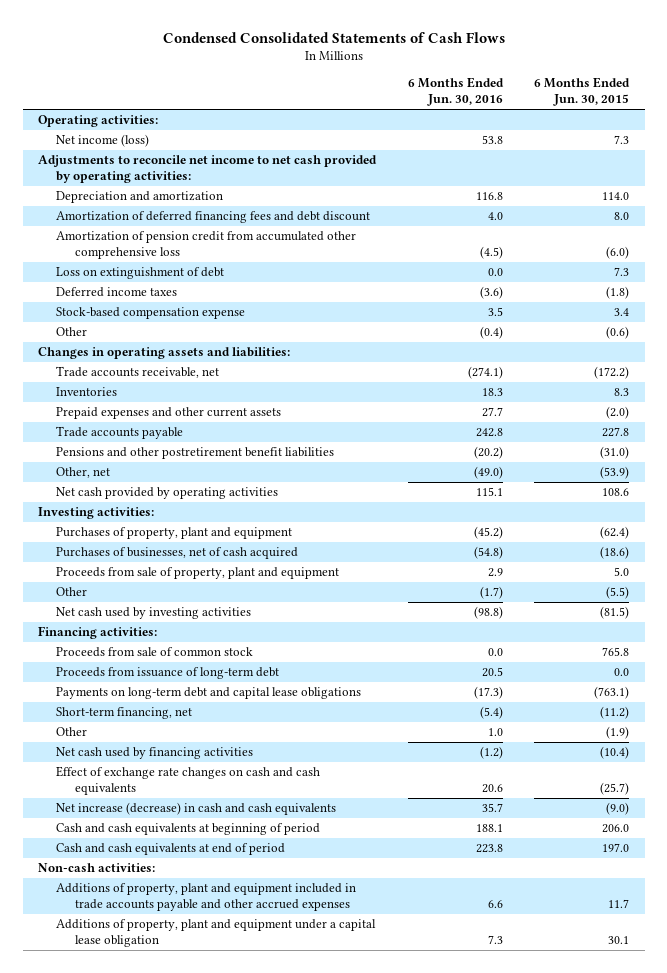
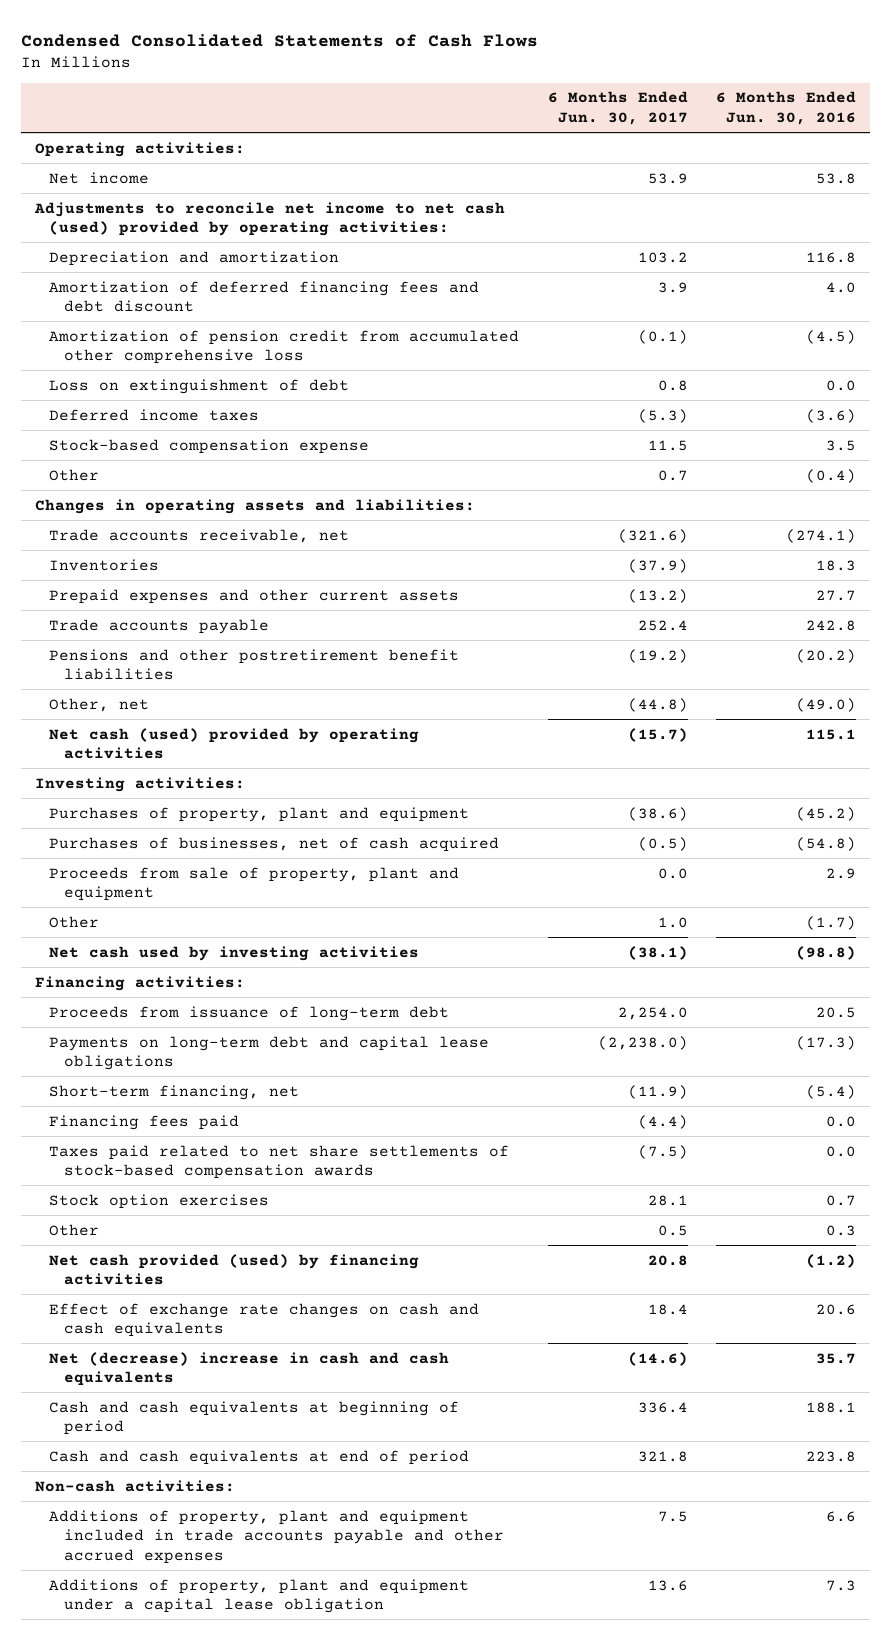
[533,77,630,107] 6 Months Ended Jun. 30, 2015 -> none
none -> [547,91,688,125] 6 Months Ended Jun. 30, 2017
[56,134,150,148] Net income (loss) -> [49,171,150,184] Net income
[38,155,378,184] Adjustments to reconcile net income to net cash provided by operating activities: -> [34,201,506,237] Adjustments to reconcile net income to net cash (used) provided by operating activities:
[56,487,279,500] Net cash provided by operating activities -> [49,727,420,760] Net cash (used) provided by operating activities
[56,647,254,658] Proceeds from sale of common stock -> none
none -> [49,1114,240,1130] Financing fees paid
none -> [49,1144,510,1180] Taxes paid related to net share settlements of stock-based compensation awards
none -> [49,1193,270,1209] Stock option exercises
[487,728,503,737] 1.0 -> [825,1224,856,1236] 0.3
[56,747,254,760] Net cash used by financing activities -> [49,1253,420,1286] Net cash provided (used) by financing activities
[56,802,337,816] Net increase (decrease) in cash and cash equivalents -> [49,1351,450,1387] Net (decrease) increase in cash and cash equivalents

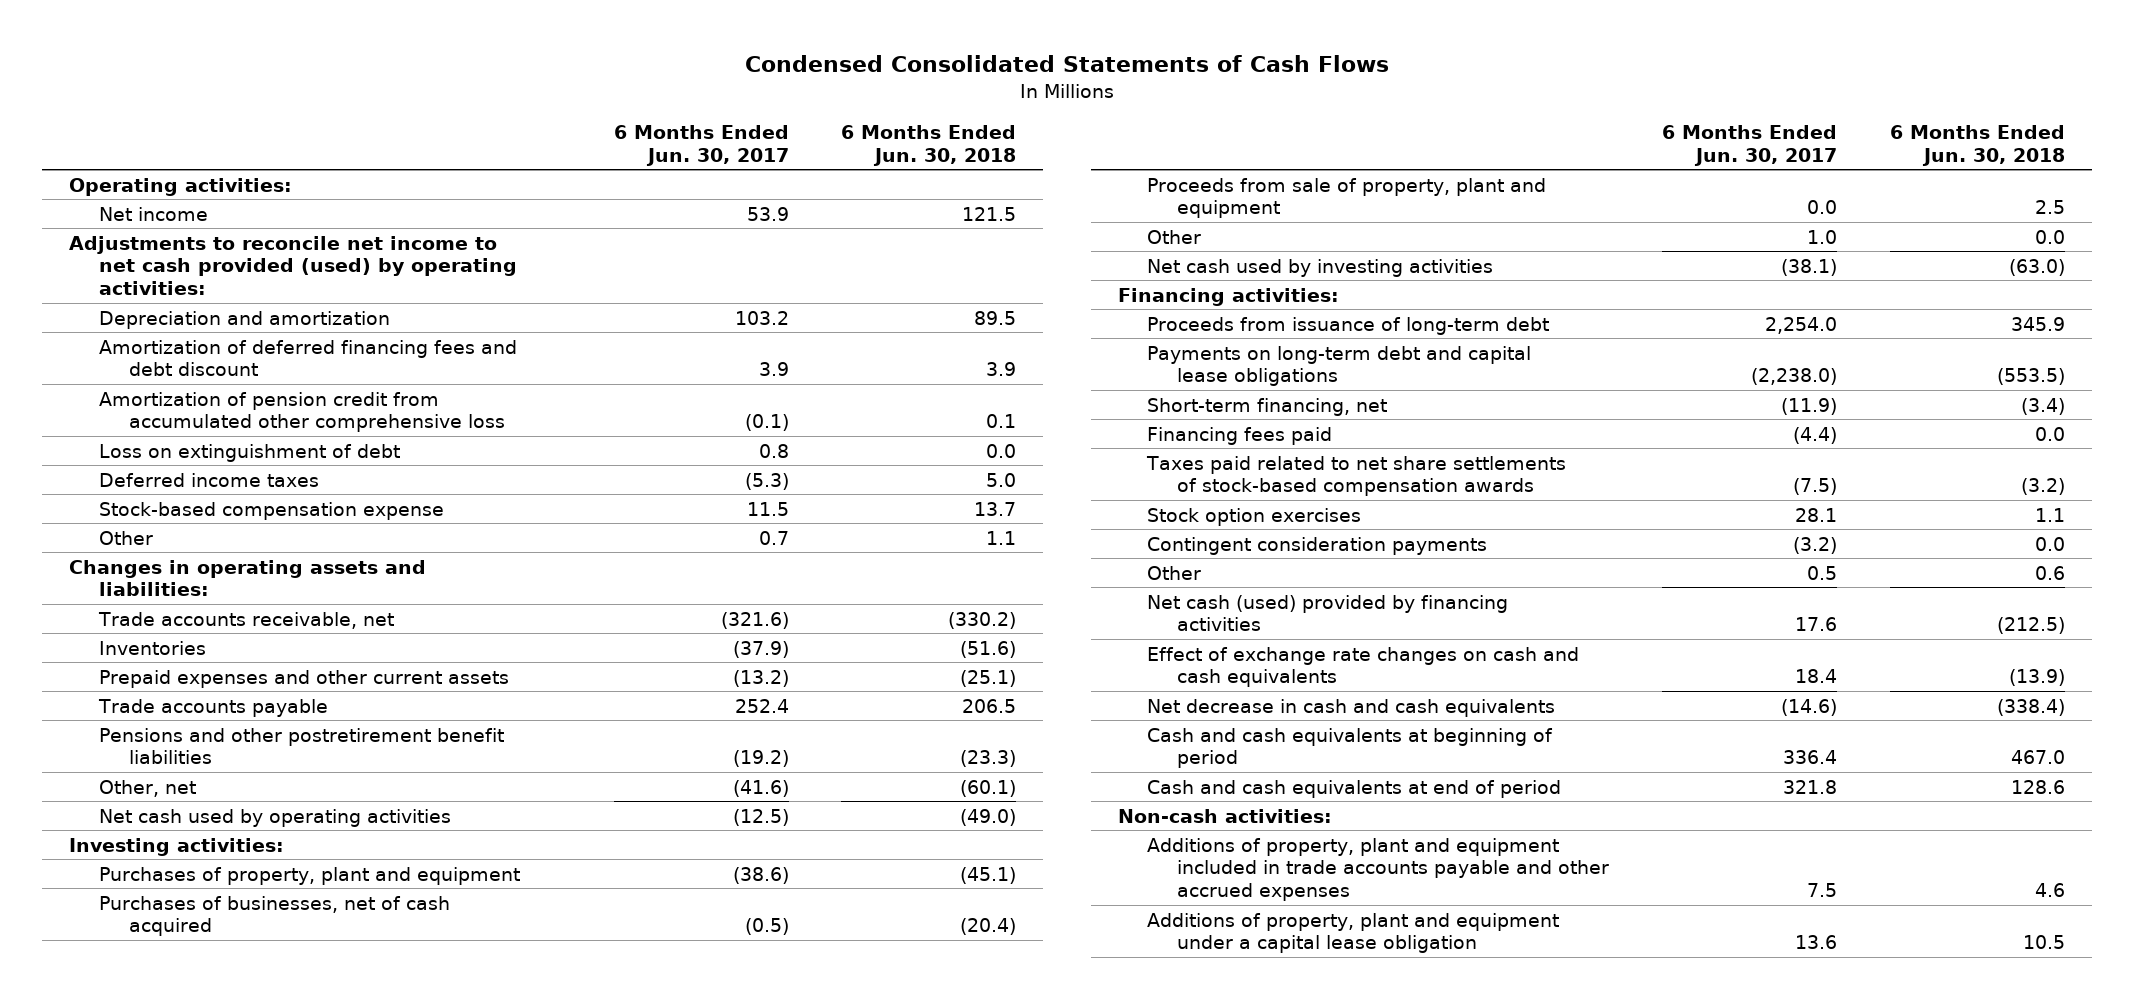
[715,91,856,125] 6 Months Ended Jun. 30, 2016 -> none
none -> [841,124,1017,166] 6 Months Ended Jun. 30, 2018
[34,201,506,237] Adjustments to reconcile net income to net cash (used) provided by operating activities: -> [68,235,517,296] Adjustments to reconcile net income to net cash provided (used) by operating activities:
[627,697,688,712] (44.8) -> [732,779,789,797] (41.6)
[49,727,420,760] Net cash (used) provided by operating activities -> [98,808,451,827] Net cash used by operating activities
[627,727,688,742] (15.7) -> [732,808,789,826] (12.5)
none -> [1147,536,1488,555] Contingent consideration payments
[49,1253,420,1286] Net cash provided (used) by financing activities -> [1147,594,1509,632] Net cash (used) provided by financing activities
[647,1254,688,1266] 20.8 -> [1795,617,1838,632] 17.6
[49,1351,450,1387] Net (decrease) increase in cash and cash equivalents -> [1147,698,1556,717] Net decrease in cash and cash equivalents

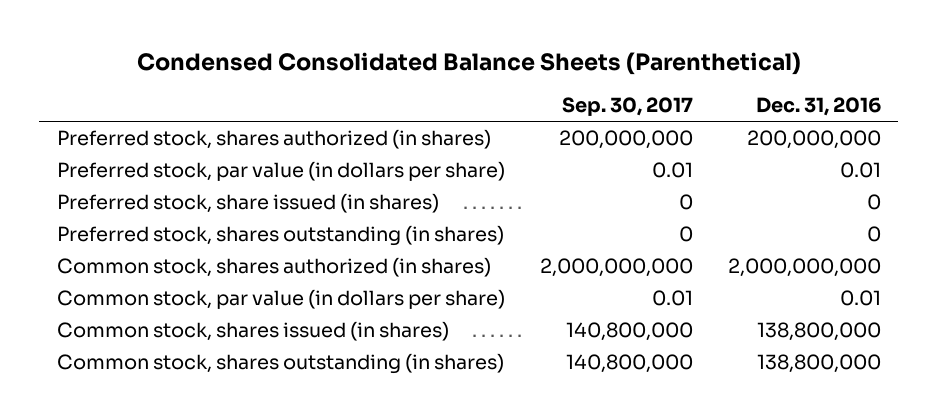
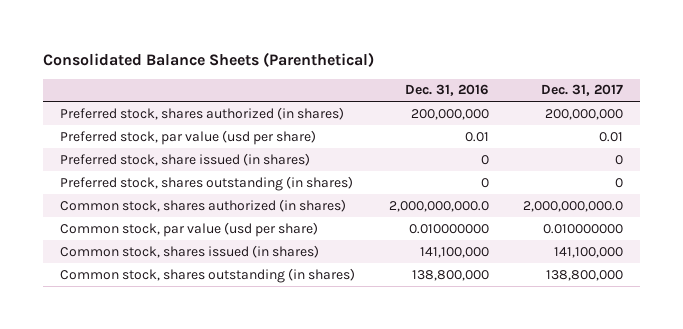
[136,51,801,75] Condensed Consolidated Balance Sheets (Parenthetical) -> [43,51,375,67] Consolidated Balance Sheets (Parenthetical)
[561,97,693,117] Sep. 30, 2017 -> none
none -> [541,84,624,97] Dec. 31, 2017
[56,161,505,182] Preferred stock, par value (in dollars per share) -> [60,129,317,145] Preferred stock, par value (usd per share)
[727,258,881,278] 2,000,000,000 -> [389,200,490,212] 2,000,000,000.0
[56,289,505,310] Common stock, par value (in dollars per share) -> [60,221,319,237] Common stock, par value (usd per share)
[839,290,881,307] 0.01 -> [409,223,490,234] 0.010000000
[756,322,881,342] 138,800,000 -> [420,246,490,258] 141,100,000

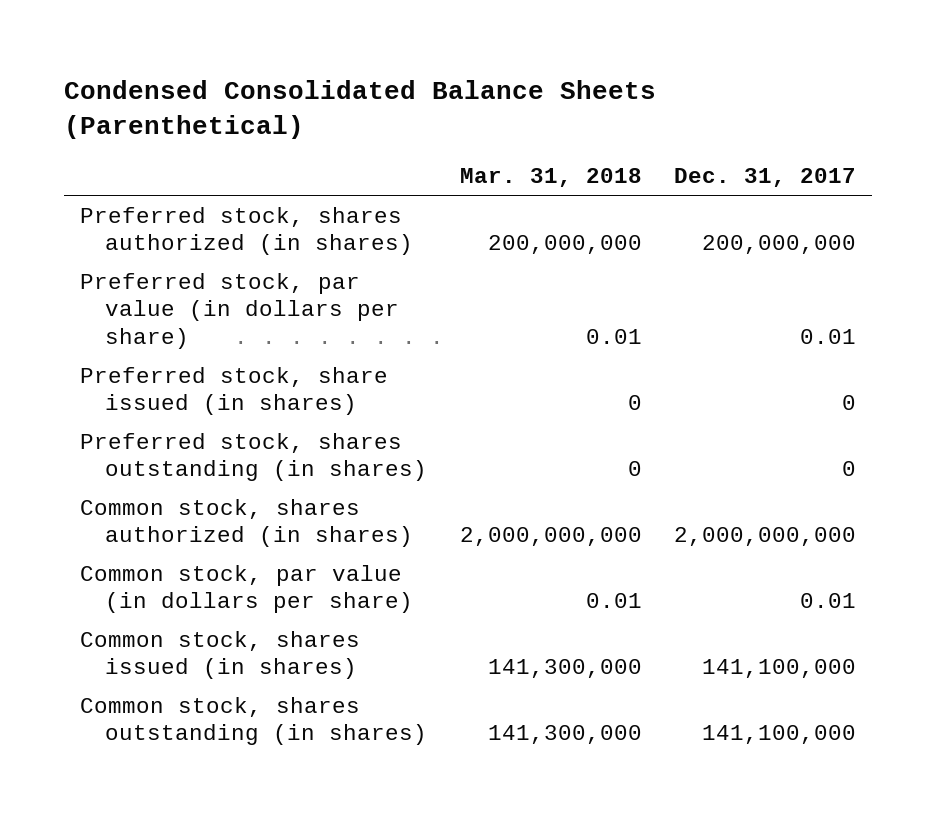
[43,51,375,67] Consolidated Balance Sheets (Parenthetical) -> [63,79,656,140] Condensed Consolidated Balance Sheets (Parenthetical)
[405,84,490,97] Dec. 31, 2016 -> none
none -> [459,168,642,188] Mar. 31, 2018
[60,129,317,145] Preferred stock, par value (usd per share) -> [79,272,400,350] Preferred stock, par value (in dollars per share)
[523,200,624,212] 2,000,000,000.0 -> [673,527,856,547] 2,000,000,000
[60,221,319,237] Common stock, par value (usd per share) -> [79,564,414,614] Common stock, par value (in dollars per share)
[543,223,624,234] 0.010000000 -> [799,593,856,609] 0.01
[546,269,624,281] 138,800,000 -> [701,725,856,745] 141,100,000

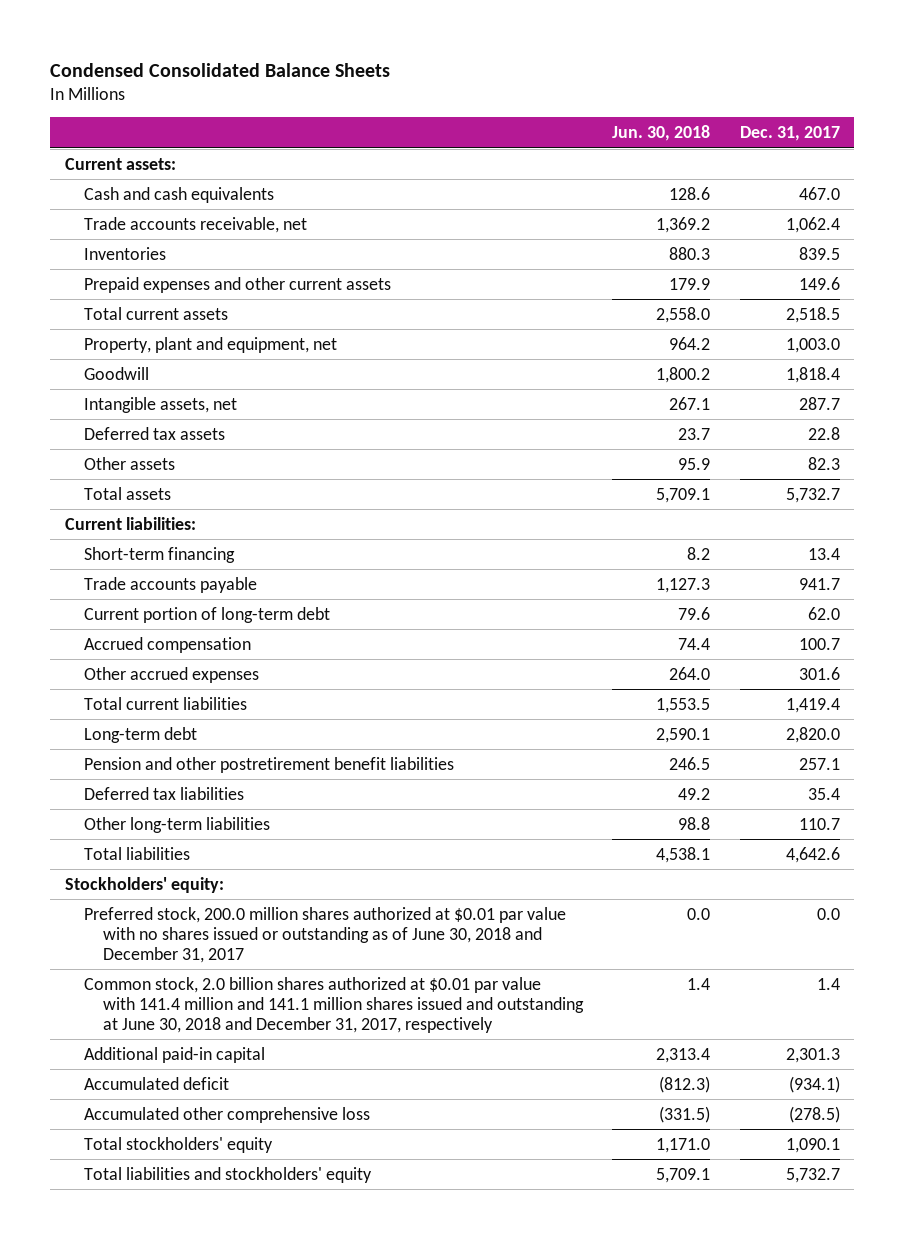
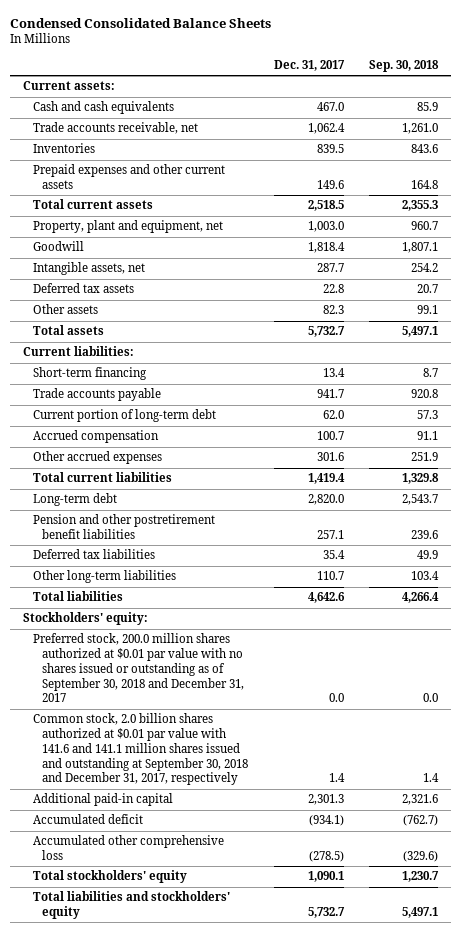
[612,125,711,142] Jun. 30, 2018 -> none
none -> [369,60,440,73] Sep. 30, 2018
[83,906,566,963] Preferred stock, 200.0 million shares authorized at $0.01 par value with no shares issued or outstanding as of June 30, 2018 and December 31, 2017 -> [32,633,245,703] Preferred stock, 200.0 million shares authorized at $0.01 par value with no shares issued or outstanding as of September 30, 2018 and December 31, 2017
[83,976,584,1033] Common stock, 2.0 billion shares authorized at $0.01 par value with 141.4 million and 141.1 million shares issued and outstanding at June 30, 2018 and December 31, 2017, respectively -> [32,713,249,786] Common stock, 2.0 billion shares authorized at $0.01 par value with 141.6 and 141.1 million shares issued and outstanding at September 30, 2018 and December 31, 2017, respectively

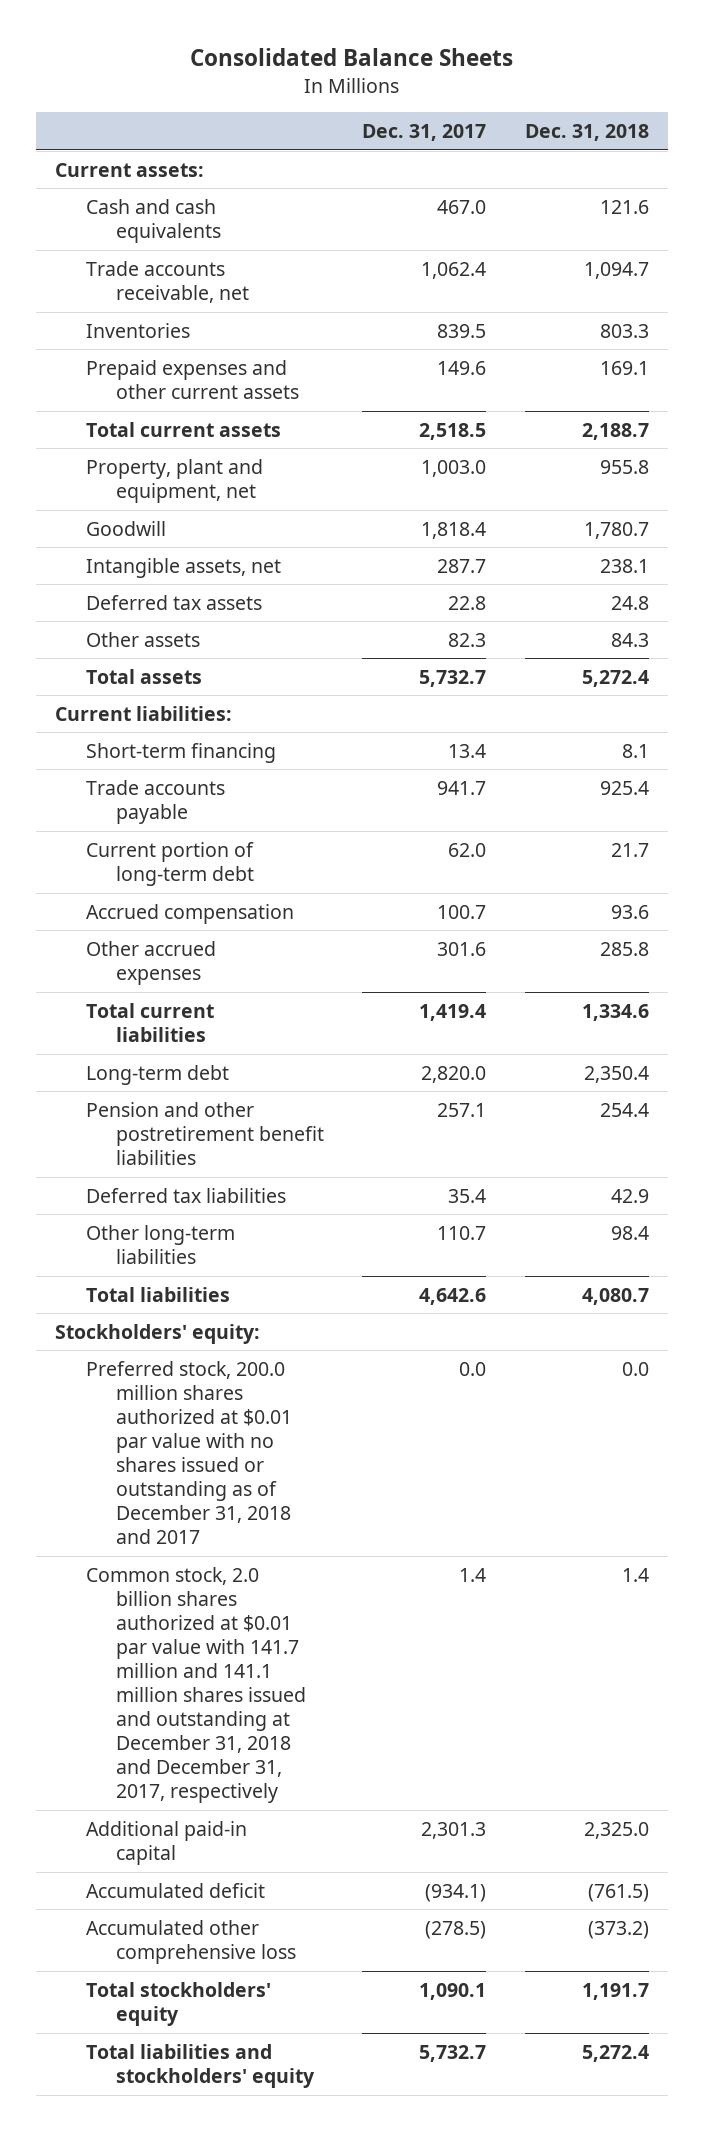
[10,17,272,28] Condensed Consolidated Balance Sheets -> [189,48,513,67] Consolidated Balance Sheets
[369,60,440,73] Sep. 30, 2018 -> none
none -> [524,124,649,142] Dec. 31, 2018
[32,633,245,703] Preferred stock, 200.0 million shares authorized at $0.01 par value with no shares issued or outstanding as of September 30, 2018 and December 31, 2017 -> [85,1360,293,1545] Preferred stock, 200.0 million shares authorized at $0.01 par value with no shares issued or outstanding as of December 31, 2018 and 2017
[32,713,249,786] Common stock, 2.0 billion shares authorized at $0.01 par value with 141.6 and 141.1 million shares issued and outstanding at September 30, 2018 and December 31, 2017, respectively -> [85,1566,307,1804] Common stock, 2.0 billion shares authorized at $0.01 par value with 141.7 million and 141.1 million shares issued and outstanding at December 31, 2018 and December 31, 2017, respectively

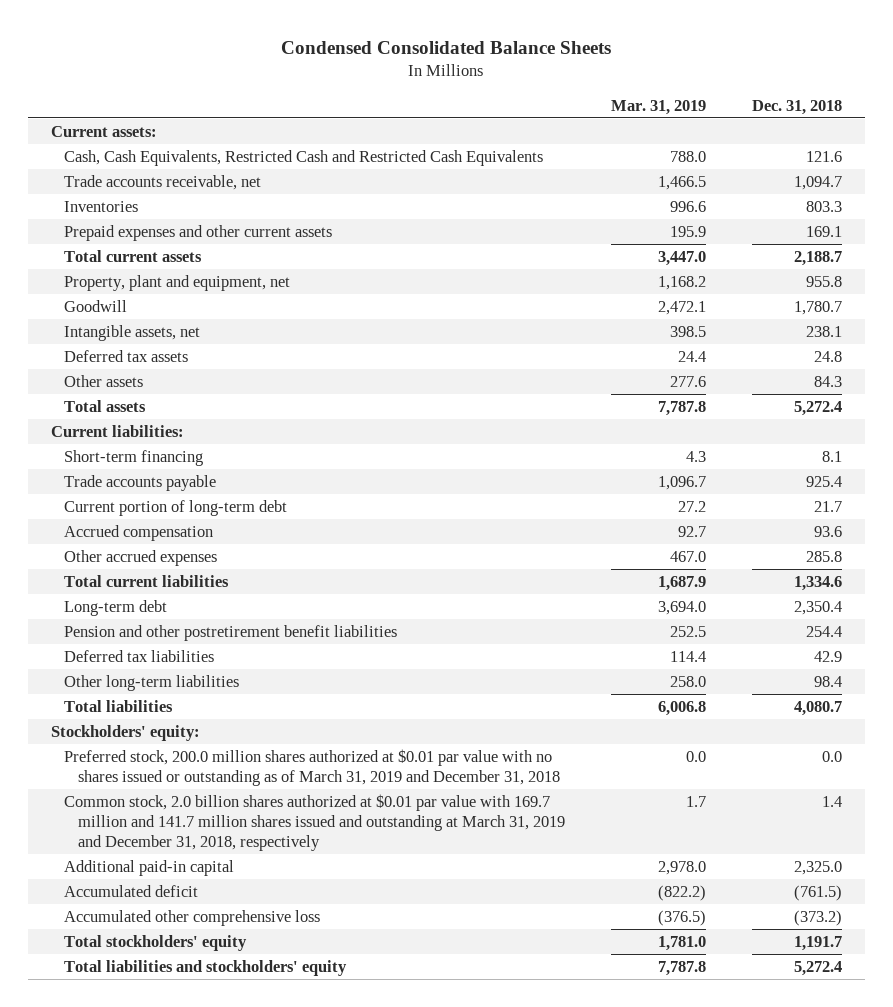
[189,48,513,67] Consolidated Balance Sheets -> [281,40,612,54] Condensed Consolidated Balance Sheets
[362,124,487,142] Dec. 31, 2017 -> none
none -> [610,99,706,115] Mar. 31, 2019
[85,198,222,243] Cash and cash equivalents -> [64,150,544,167] Cash, Cash Equivalents, Restricted Cash and Restricted Cash Equivalents
[85,1360,293,1545] Preferred stock, 200.0 million shares authorized at $0.01 par value with no shares issued or outstanding as of December 31, 2018 and 2017 -> [64,749,560,786] Preferred stock, 200.0 million shares authorized at $0.01 par value with no shares issued or outstanding as of March 31, 2019 and December 31, 2018
[85,1566,307,1804] Common stock, 2.0 billion shares authorized at $0.01 par value with 141.7 million and 141.1 million shares issued and outstanding at December 31, 2018 and December 31, 2017, respectively -> [64,794,565,851] Common stock, 2.0 billion shares authorized at $0.01 par value with 169.7 million and 141.7 million shares issued and outstanding at March 31, 2019 and December 31, 2018, respectively

